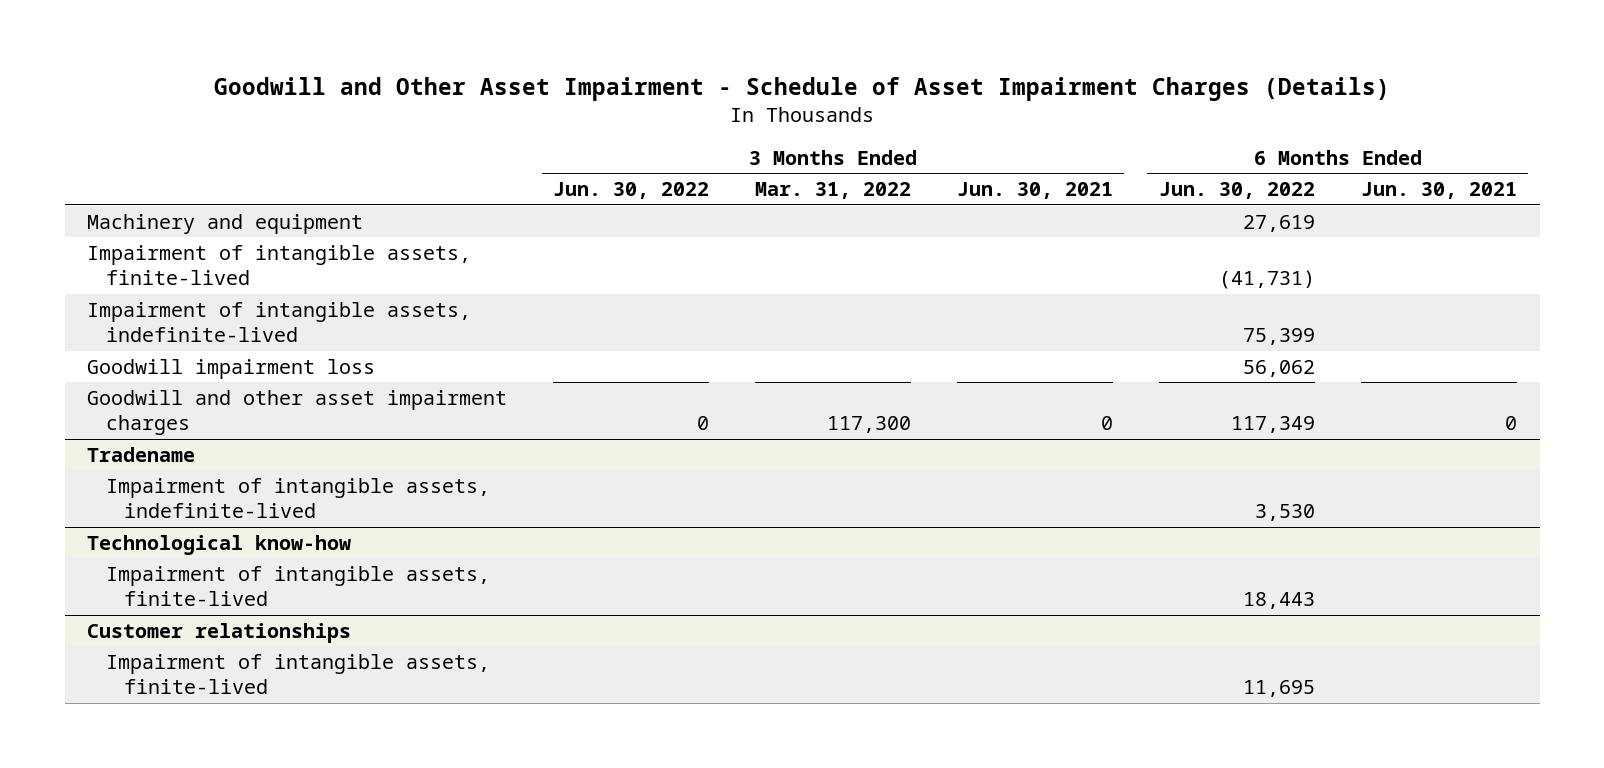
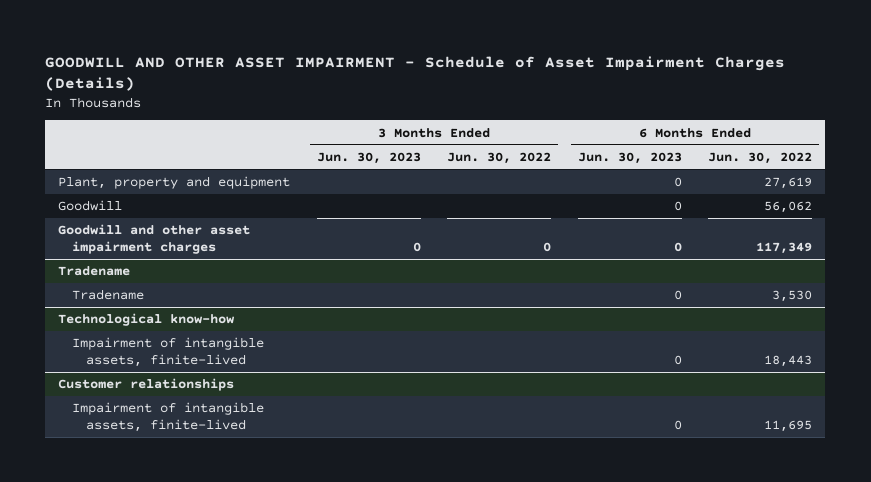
[214,77,1391,102] Goodwill and Other Asset Impairment - Schedule of Asset Impairment Charges (Details) -> [45,55,786,91] GOODWILL AND OTHER ASSET IMPAIRMENT - Schedule of Asset Impairment Charges (Details)
[755,182,912,200] Mar. 31, 2022 -> none
[956,182,1113,200] Jun. 30, 2021 -> none
[1360,182,1517,200] Jun. 30, 2021 -> none
none -> [316,151,421,164] Jun. 30, 2023
none -> [577,151,682,164] Jun. 30, 2023
[87,244,472,286] Impairment of intangible assets, finite-lived -> none
[87,301,472,343] Impairment of intangible assets, indefinite-lived -> none
[87,213,364,234] Machinery and equipment -> [58,176,291,190] Plant, property and equipment
[87,358,376,379] Goodwill impairment loss -> [58,200,123,212] Goodwill
[105,477,490,519] Impairment of intangible assets, indefinite-lived -> [72,289,145,301] Tradename

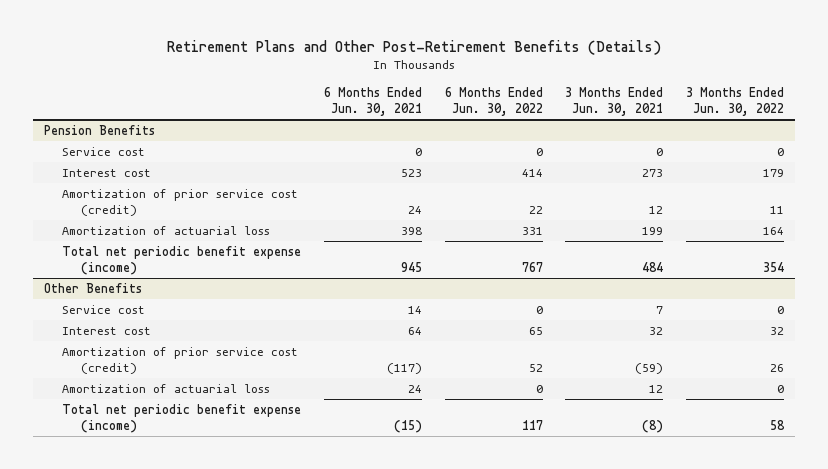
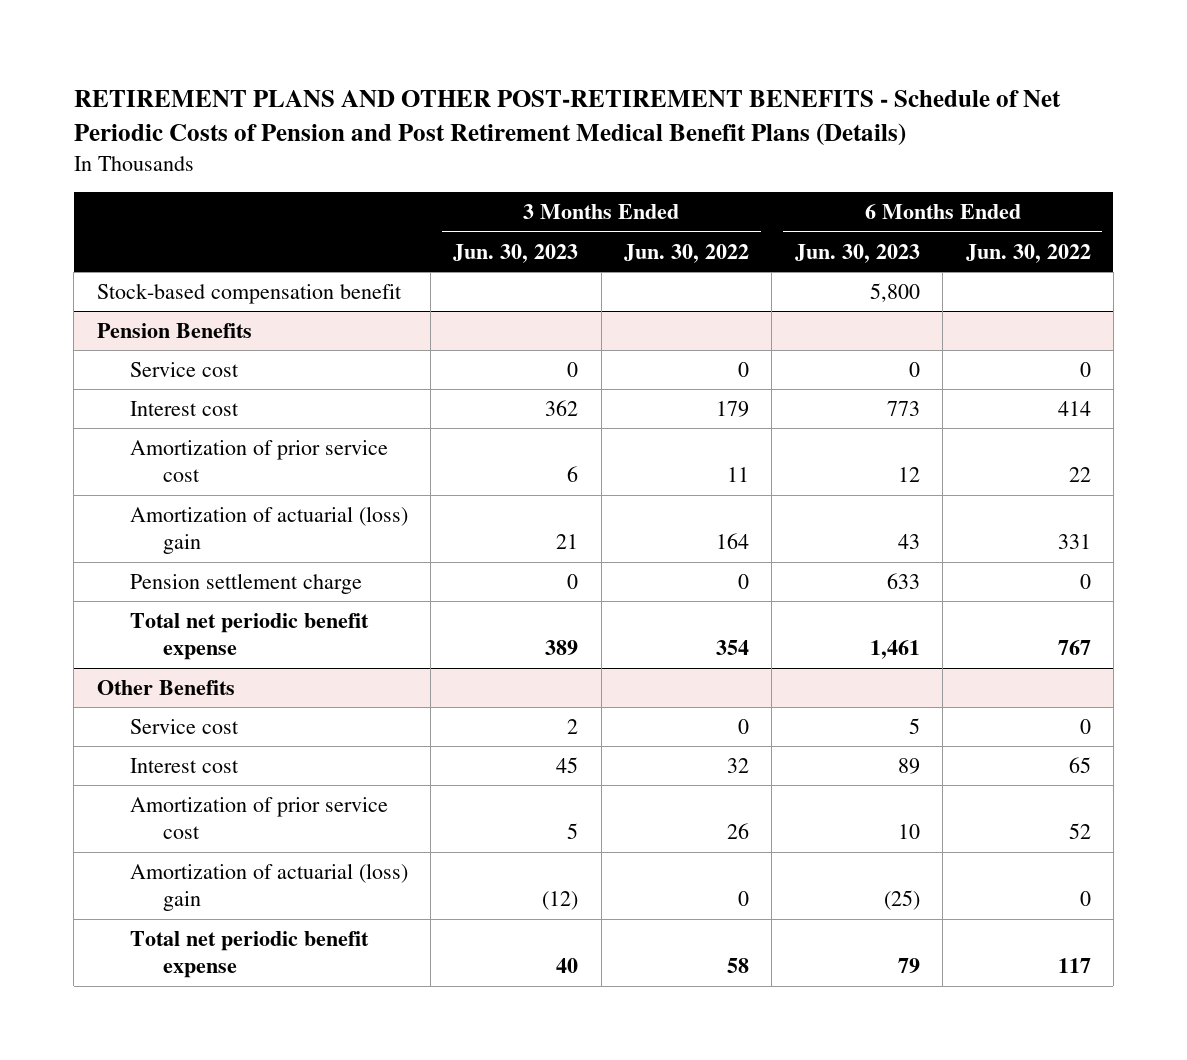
[166,40,661,56] Retirement Plans and Other Post-Retirement Benefits (Details) -> [73,90,1061,147] RETIREMENT PLANS AND OTHER POST-RETIREMENT BENEFITS - Schedule of Net Periodic Costs of Pension and Post Retirement Medical Benefit Plans (Details)
[324,86,423,116] 6 Months Ended Jun. 30, 2021 -> none
[565,86,664,116] 3 Months Ended Jun. 30, 2021 -> none
none -> [453,243,579,263] Jun. 30, 2023
none -> [794,243,920,263] Jun. 30, 2023
none -> [96,282,402,304] Stock-based compensation benefit
[62,189,299,217] Amortization of prior service cost (credit) -> [129,439,388,483] Amortization of prior service cost
[62,226,271,236] Amortization of actuarial loss -> [129,505,408,555] Amortization of actuarial (loss) gain
none -> [129,572,362,594] Pension settlement charge
[62,246,302,276] Total net periodic benefit expense (income) -> [129,612,369,661] Total net periodic benefit expense
[62,347,299,375] Amortization of prior service cost (credit) -> [129,796,388,840] Amortization of prior service cost
[62,384,271,394] Amortization of actuarial loss -> [129,862,408,912] Amortization of actuarial (loss) gain
[62,404,302,434] Total net periodic benefit expense (income) -> [129,930,369,979] Total net periodic benefit expense

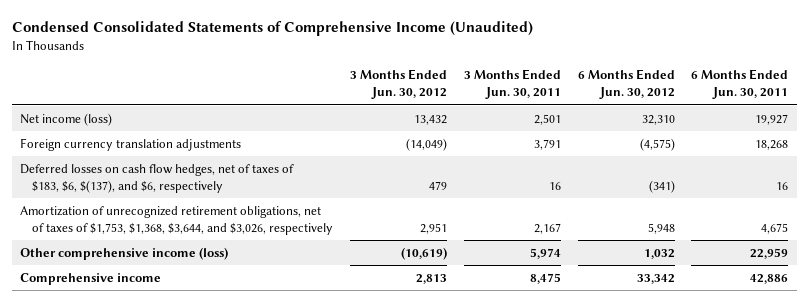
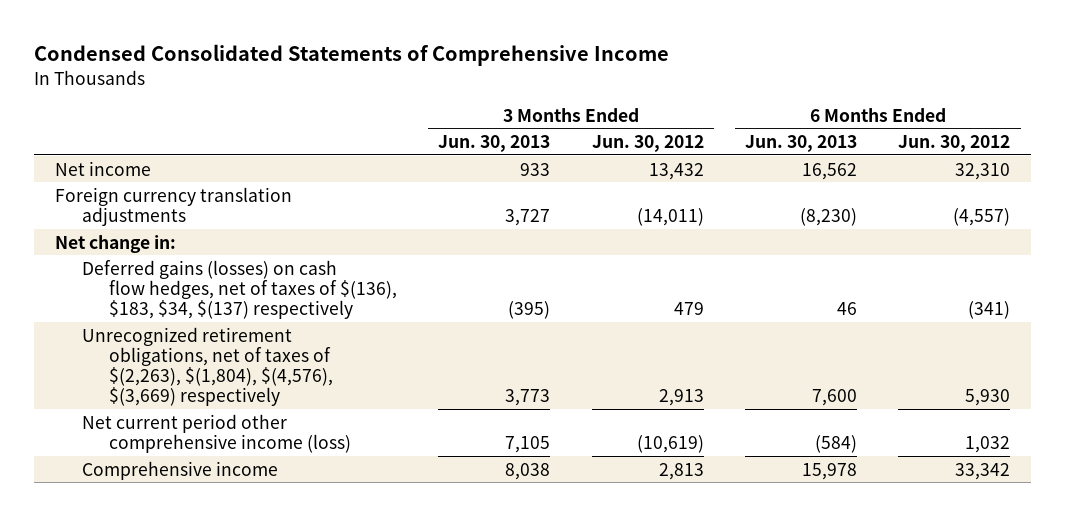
[11,20,533,36] Condensed Consolidated Statements of Comprehensive Income (Unaudited) -> [34,44,670,67] Condensed Consolidated Statements of Comprehensive Income
[463,69,561,100] 3 Months Ended Jun. 30, 2011 -> none
[691,69,789,100] 6 Months Ended Jun. 30, 2011 -> none
none -> [438,135,551,153] Jun. 30, 2013
none -> [744,135,857,153] Jun. 30, 2013
[19,112,112,126] Net income (loss) -> [55,160,152,176] Net income
[406,137,448,151] (14,049) -> [636,207,704,226] (14,011)
[639,137,675,151] (4,575) -> [953,207,1011,226] (4,557)
none -> [55,234,177,253] Net change in:
[19,163,294,193] Deferred losses on cash flow hedges, net of taxes of $183, $6, $(137), and $6, respectively -> [82,259,398,320] Deferred gains (losses) on cash flow hedges, net of taxes of $(136), $183, $34, $(137) respectively
[19,205,334,235] Amortization of unrecognized retirement obligations, net of taxes of $1,753, $1,368, $3,644, and $3,026, respectively -> [82,326,334,407] Unrecognized retirement obligations, net of taxes of $(2,263), $(1,804), $(4,576), $(3,669) respectively
[420,222,448,234] 2,951 -> [658,389,704,407] 2,913
[647,222,675,234] 5,948 -> [965,389,1011,407] 5,930
[19,246,228,260] Other comprehensive income (loss) -> [82,413,352,453] Net current period other comprehensive income (loss)

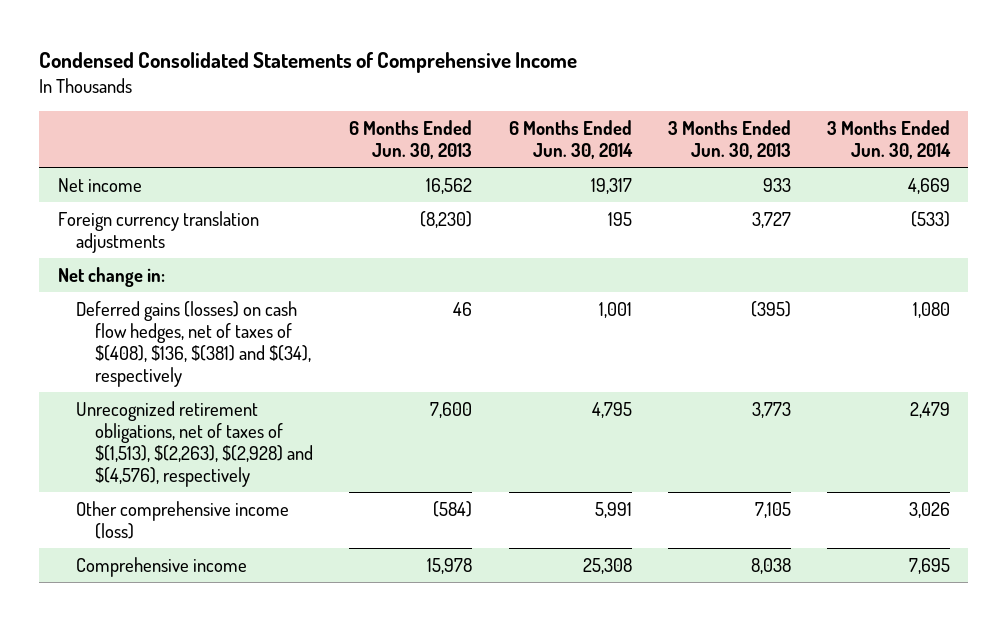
[591,135,704,153] Jun. 30, 2012 -> none
[898,135,1011,153] Jun. 30, 2012 -> none
none -> [508,120,633,160] 6 Months Ended Jun. 30, 2014
none -> [827,120,952,160] 3 Months Ended Jun. 30, 2014
[82,259,398,320] Deferred gains (losses) on cash flow hedges, net of taxes of $(136), $183, $34, $(137) respectively -> [76,300,312,388] Deferred gains (losses) on cash flow hedges, net of taxes of $(408), $136, $(381) and $(34), respectively
[82,326,334,407] Unrecognized retirement obligations, net of taxes of $(2,263), $(1,804), $(4,576), $(3,669) respectively -> [76,400,314,488] Unrecognized retirement obligations, net of taxes of $(1,513), $(2,263), $(2,928) and $(4,576), respectively
[82,413,352,453] Net current period other comprehensive income (loss) -> [76,500,290,539] Other comprehensive income (loss)

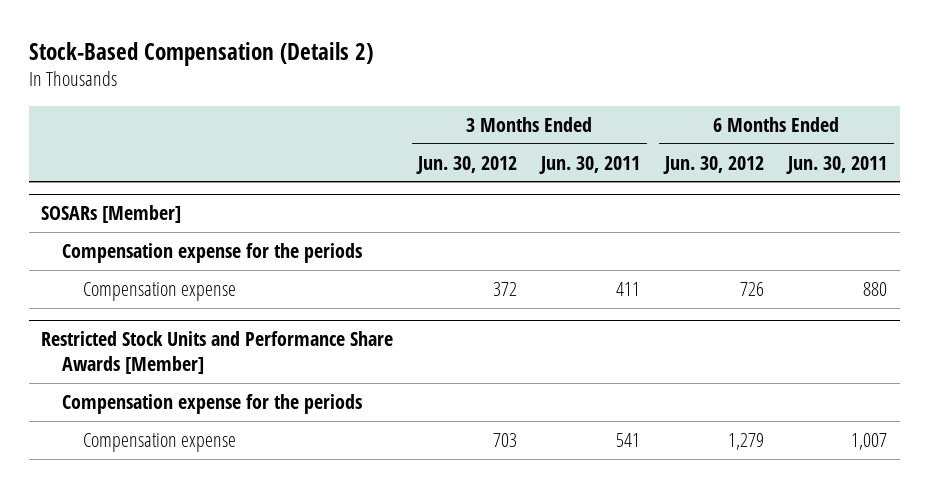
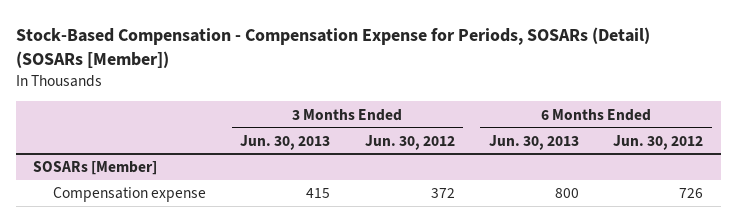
[29,41,374,66] Stock-Based Compensation (Details 2) -> [16,26,651,68] Stock-Based Compensation - Compensation Expense for Periods, SOSARs (Detail) (SOSARs [Member])
[539,155,641,174] Jun. 30, 2011 -> none
[786,155,888,174] Jun. 30, 2011 -> none
none -> [240,134,331,150] Jun. 30, 2013
none -> [489,134,580,150] Jun. 30, 2013
[62,242,363,263] Compensation expense for the periods -> none
[41,331,394,375] Restricted Stock Units and Performance Share Awards [Member] -> none
[62,393,363,414] Compensation expense for the periods -> none
[83,432,237,452] Compensation expense -> none

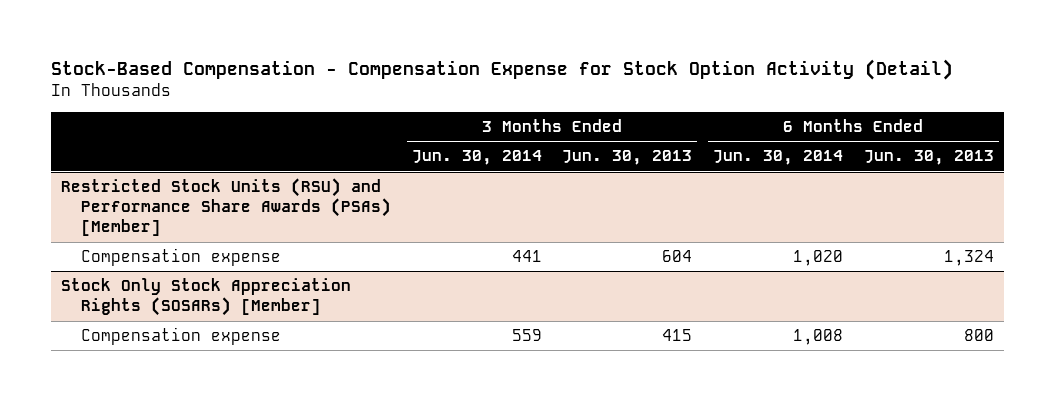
[16,26,651,68] Stock-Based Compensation - Compensation Expense for Periods, SOSARs (Detail) (SOSARs [Member]) -> [50,59,953,81] Stock-Based Compensation - Compensation Expense for Stock Option Activity (Detail)
[364,134,455,150] Jun. 30, 2012 -> none
[613,134,704,150] Jun. 30, 2012 -> none
none -> [411,150,542,166] Jun. 30, 2014
none -> [712,150,843,166] Jun. 30, 2014
[33,161,158,176] SOSARs [Member] -> none
none -> [61,178,392,237] Restricted Stock Units (RSU) and Performance Share Awards (PSAs) [Member]
none -> [81,248,282,267] Compensation expense
none -> [61,278,352,317] Stock Only Stock Appreciation Rights (SOSARs) [Member]

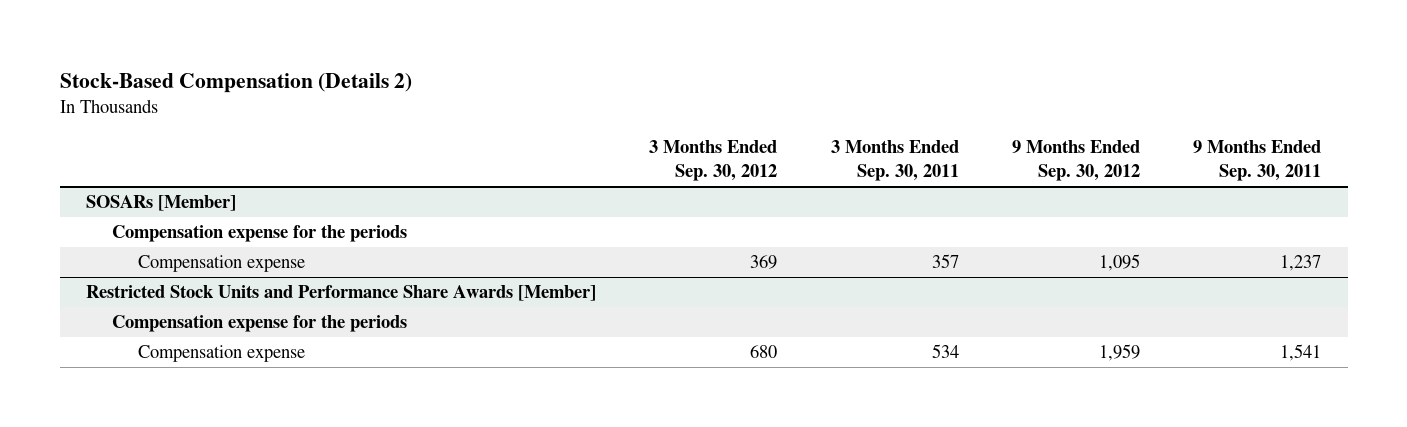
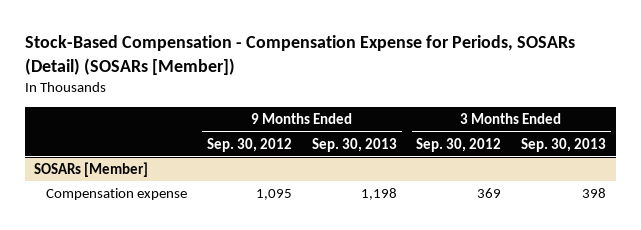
[59,73,412,94] Stock-Based Compensation (Details 2) -> [24,35,575,75] Stock-Based Compensation - Compensation Expense for Periods, SOSARs (Detail) (SOSARs [Member])
[830,140,959,182] 3 Months Ended Sep. 30, 2011 -> none
[1193,140,1322,182] 9 Months Ended Sep. 30, 2011 -> none
none -> [311,137,397,152] Sep. 30, 2013
none -> [521,137,607,152] Sep. 30, 2013
[112,225,408,243] Compensation expense for the periods -> none
[86,285,597,302] Restricted Stock Units and Performance Share Awards [Member] -> none
[112,315,408,333] Compensation expense for the periods -> none
[137,345,305,363] Compensation expense -> none

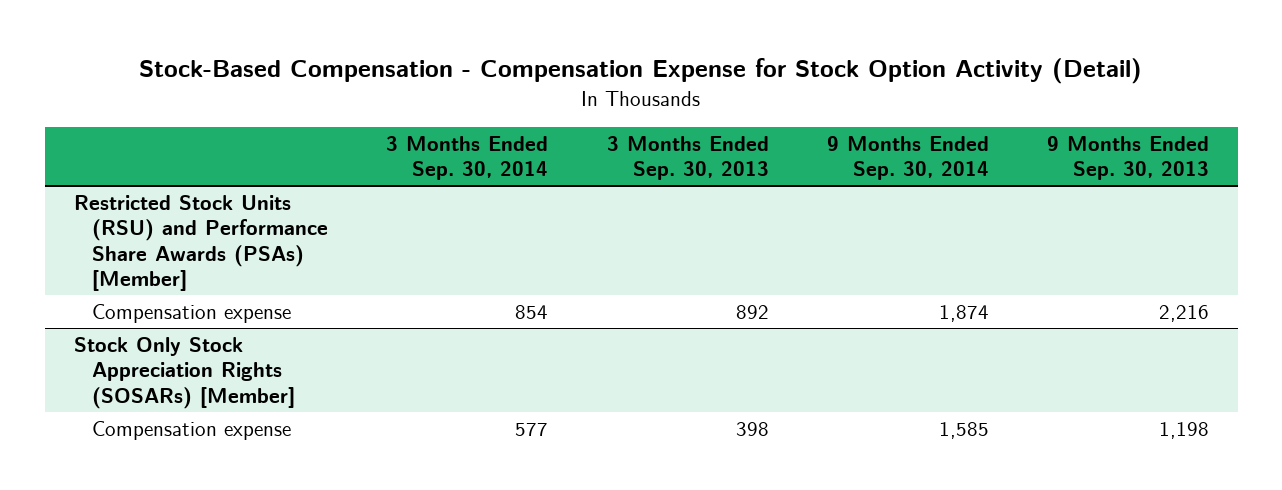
[24,35,575,75] Stock-Based Compensation - Compensation Expense for Periods, SOSARs (Detail) (SOSARs [Member]) -> [139,58,1143,85] Stock-Based Compensation - Compensation Expense for Stock Option Activity (Detail)
[207,137,293,152] Sep. 30, 2012 -> none
[416,137,502,152] Sep. 30, 2012 -> none
none -> [386,135,549,181] 3 Months Ended Sep. 30, 2014
none -> [826,135,989,181] 9 Months Ended Sep. 30, 2014
[34,162,149,178] SOSARs [Member] -> none
none -> [73,194,329,292] Restricted Stock Units (RSU) and Performance Share Awards (PSAs) [Member]
none -> [92,303,292,323] Compensation expense
none -> [73,336,296,409] Stock Only Stock Appreciation Rights (SOSARs) [Member]

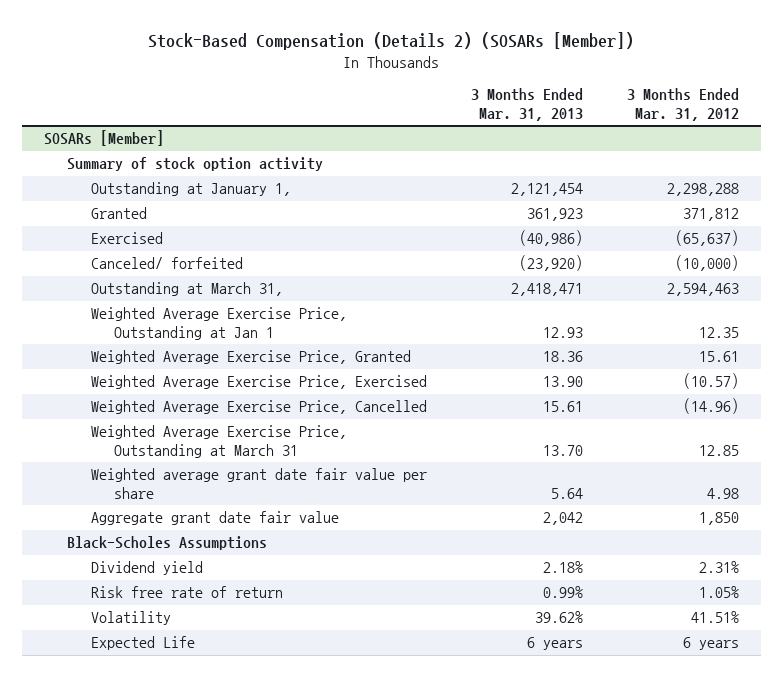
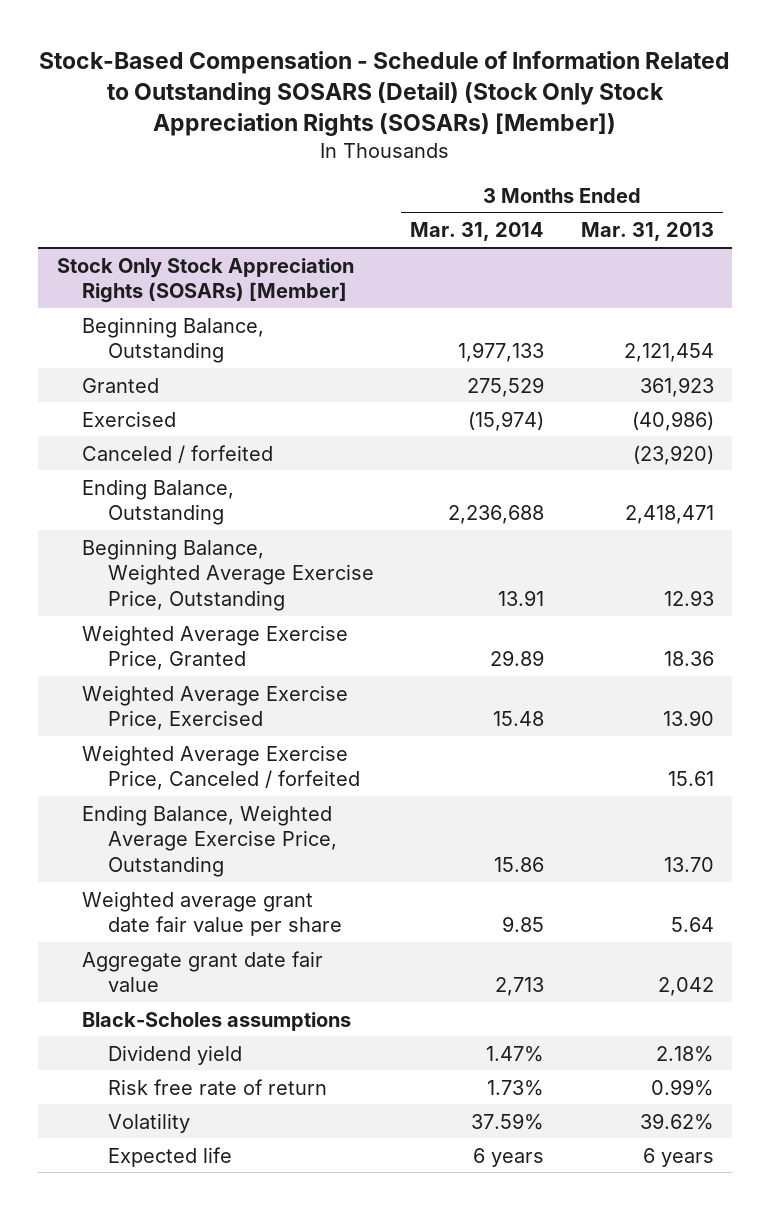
[148,31,635,50] Stock-Based Compensation (Details 2) (SOSARs [Member]) -> [39,51,731,137] Stock-Based Compensation - Schedule of Information Related to Outstanding SOSARS (Detail) (Stock Only Stock Appreciation Rights (SOSARs) [Member])
[626,88,739,121] 3 Months Ended Mar. 31, 2012 -> none
none -> [410,222,545,242] Mar. 31, 2014
[43,130,164,147] SOSARs [Member] -> none
[67,157,324,172] Summary of stock option activity -> none
none -> [56,257,354,304] Stock Only Stock Appreciation Rights (SOSARs) [Member]
[90,182,291,197] Outstanding at January 1, -> [82,316,265,364] Beginning Balance, Outstanding
[90,257,243,270] Canceled/ forfeited -> [82,444,274,463] Canceled / forfeited
[90,282,283,297] Outstanding at March 31, -> [82,478,235,526] Ending Balance, Outstanding
[90,307,347,340] Weighted Average Exercise Price, Outstanding at Jan 1 -> [82,538,374,611] Beginning Balance, Weighted Average Exercise Price, Outstanding
[90,400,427,415] Weighted Average Exercise Price, Cancelled -> [82,744,360,791] Weighted Average Exercise Price, Canceled / forfeited
[90,425,347,458] Weighted Average Exercise Price, Outstanding at March 31 -> [82,804,337,877] Ending Balance, Weighted Average Exercise Price, Outstanding
[67,536,268,551] Black-Scholes Assumptions -> [82,1011,352,1031] Black-Scholes assumptions
[90,636,195,651] Expected Life -> [107,1146,232,1167] Expected life

